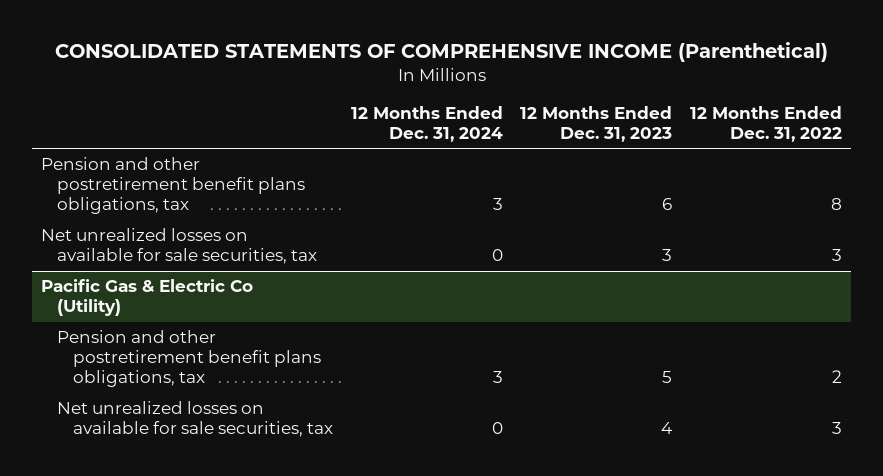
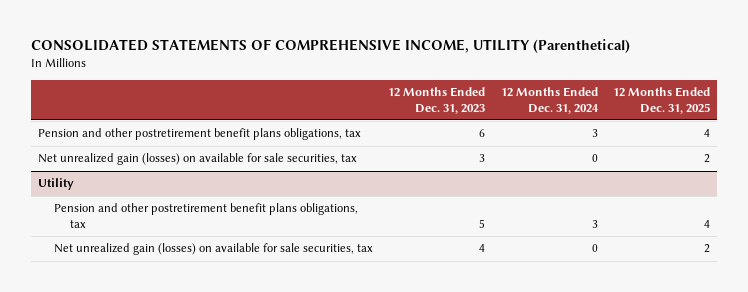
[54,41,828,62] CONSOLIDATED STATEMENTS OF COMPREHENSIVE INCOME (Parenthetical) -> [30,39,630,54] CONSOLIDATED STATEMENTS OF COMPREHENSIVE INCOME, UTILITY (Parenthetical)
[690,105,843,142] 12 Months Ended Dec. 31, 2022 -> none
none -> [612,87,710,114] 12 Months Ended Dec. 31, 2025
[40,228,317,265] Net unrealized losses on available for sale securities, tax -> [38,153,358,166] Net unrealized gain (losses) on available for sale securities, tax
[40,279,253,317] Pacific Gas & Electric Co (Utility) -> [38,178,75,191] Utility
[56,401,333,438] Net unrealized losses on available for sale securities, tax -> [54,243,374,256] Net unrealized gain (losses) on available for sale securities, tax

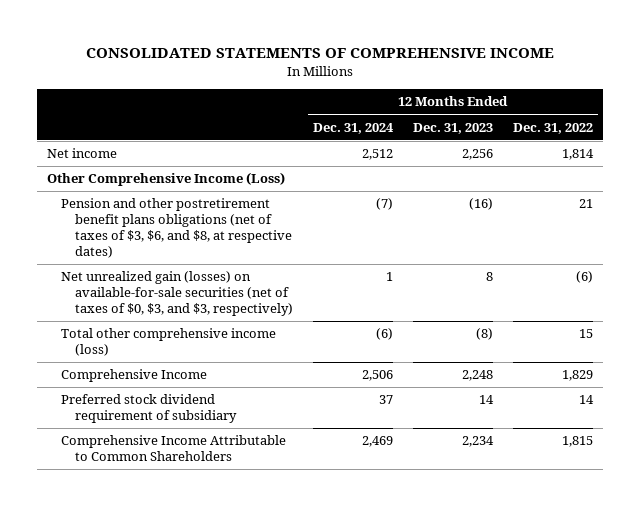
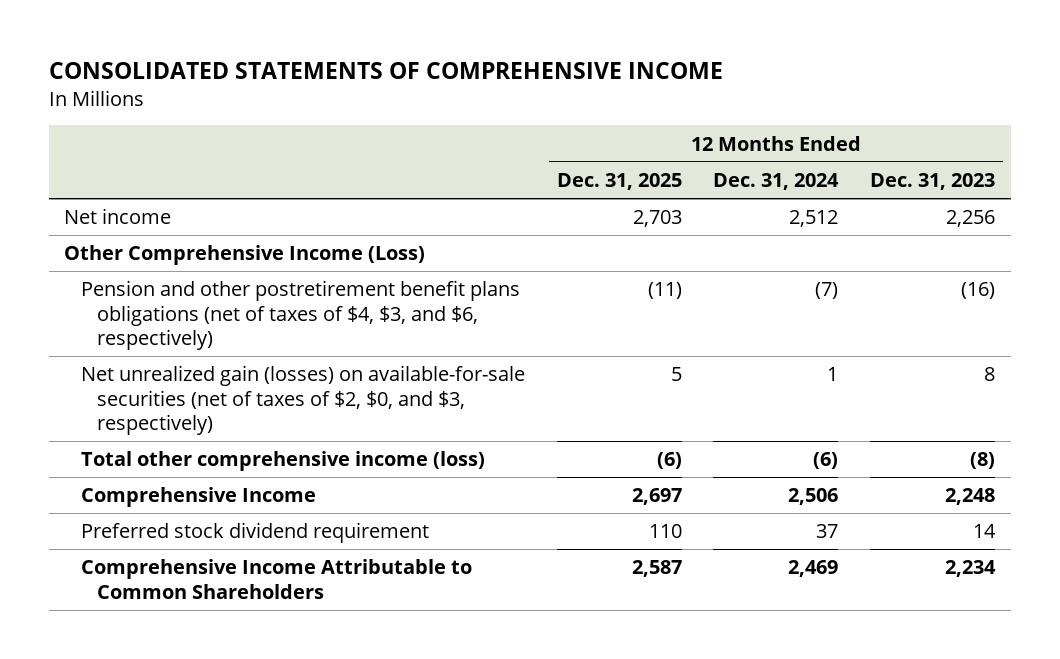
[512,122,593,134] Dec. 31, 2022 -> none
none -> [556,172,682,190] Dec. 31, 2025
[61,198,293,258] Pension and other postretirement benefit plans obligations (net of taxes of $3, $6, and $8, at respective dates) -> [80,280,520,350] Pension and other postretirement benefit plans obligations (net of taxes of $4, $3, and $6, respectively)
[61,271,294,316] Net unrealized gain (losses) on available-for-sale securities (net of taxes of $0, $3, and $3, respectively) -> [80,365,525,435] Net unrealized gain (losses) on available-for-sale securities (net of taxes of $2, $0, and $3, respectively)
[61,394,238,424] Preferred stock dividend requirement of subsidiary -> [80,522,429,544] Preferred stock dividend requirement

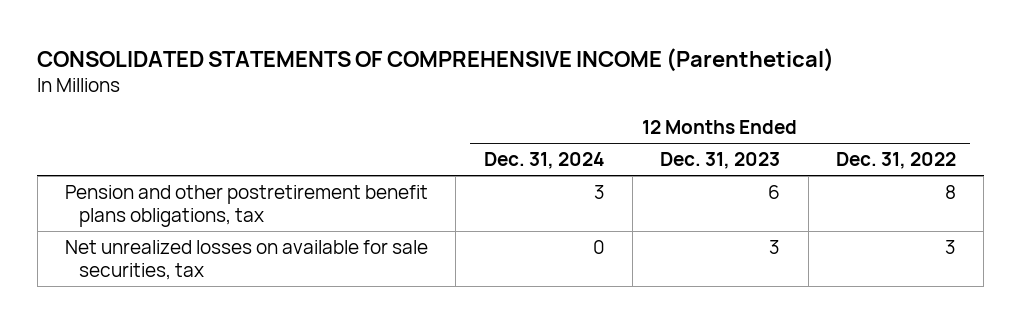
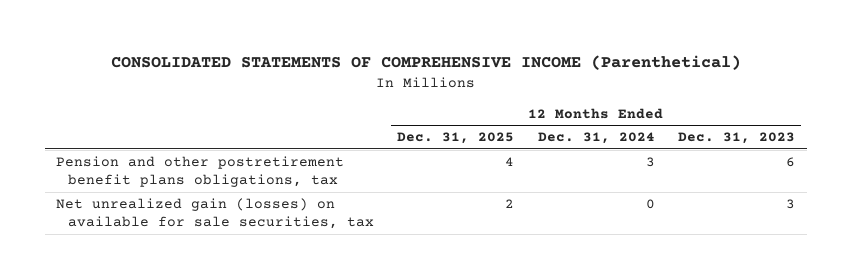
[835,151,956,169] Dec. 31, 2022 -> none
none -> [397,132,515,145] Dec. 31, 2025
[65,239,429,280] Net unrealized losses on available for sale securities, tax -> [56,197,374,230] Net unrealized gain (losses) on available for sale securities, tax

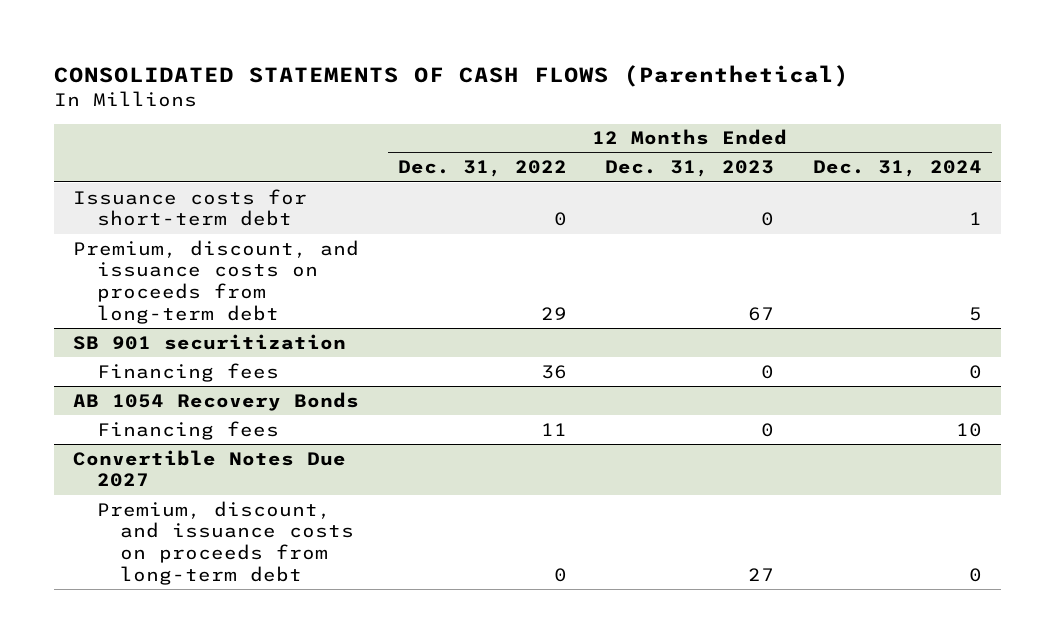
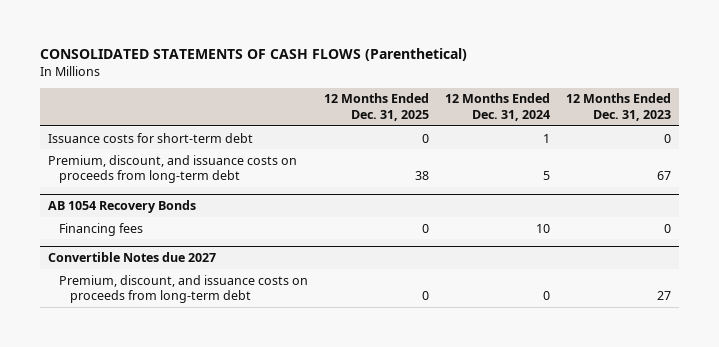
[397,160,567,178] Dec. 31, 2022 -> none
none -> [323,93,429,122] 12 Months Ended Dec. 31, 2025
[73,333,347,350] SB 901 securitization -> none
[96,362,279,382] Financing fees -> none
[73,449,347,488] Convertible Notes Due 2027 -> [48,252,217,263] Convertible Notes due 2027

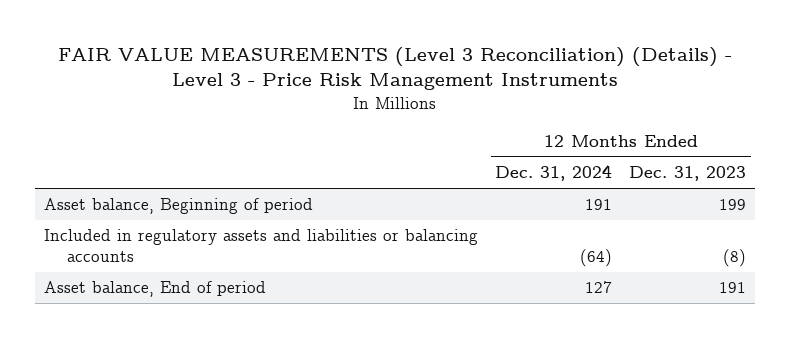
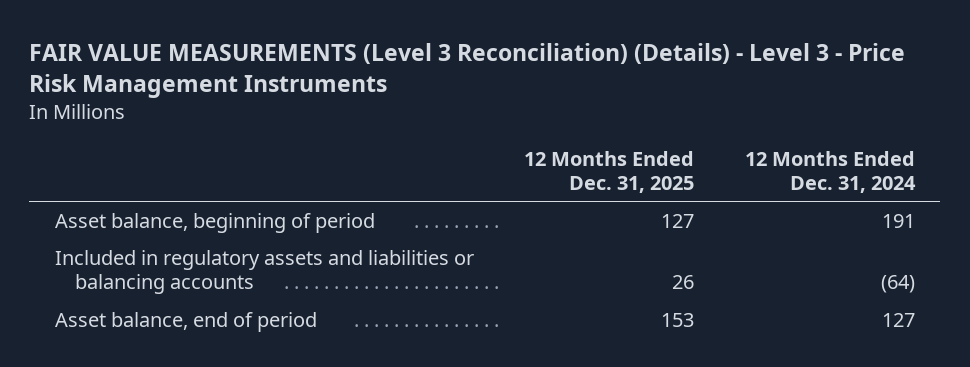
[629,166,747,182] Dec. 31, 2023 -> none
none -> [524,150,695,193] 12 Months Ended Dec. 31, 2025
[43,198,313,215] Asset balance, Beginning of period -> [54,212,375,233] Asset balance, beginning of period
[43,281,266,298] Asset balance, End of period -> [54,311,317,332] Asset balance, end of period

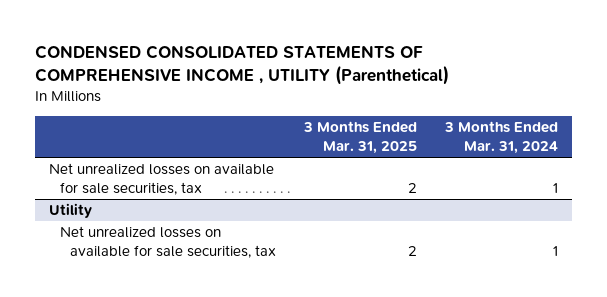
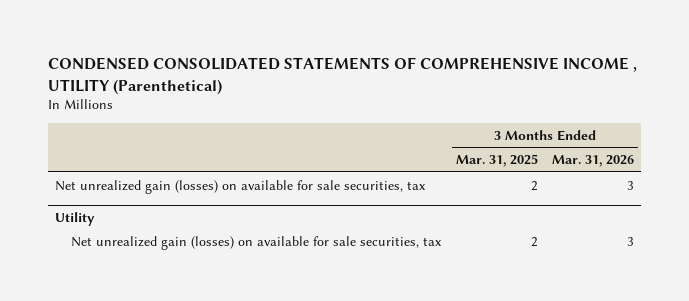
[443,121,558,154] 3 Months Ended Mar. 31, 2024 -> none
none -> [552,155,635,168] Mar. 31, 2026
[49,163,275,195] Net unrealized losses on available for sale securities, tax -> [54,179,426,194] Net unrealized gain (losses) on available for sale securities, tax
[59,226,277,258] Net unrealized losses on available for sale securities, tax -> [71,235,443,250] Net unrealized gain (losses) on available for sale securities, tax

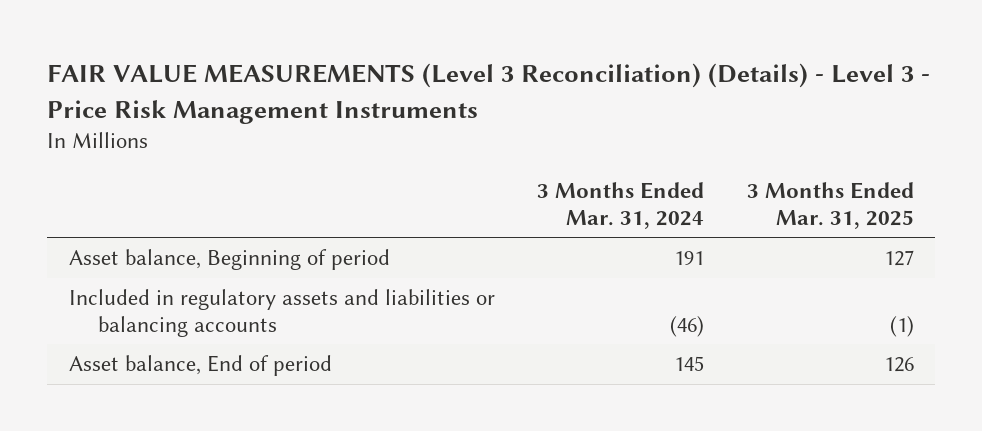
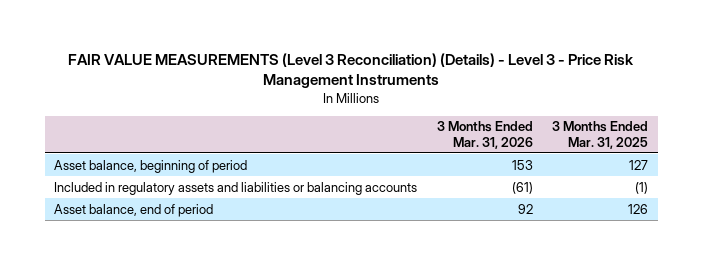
[537,182,705,229] 3 Months Ended Mar. 31, 2024 -> none
none -> [436,121,533,149] 3 Months Ended Mar. 31, 2026
[68,249,390,271] Asset balance, Beginning of period -> [54,159,248,173] Asset balance, beginning of period
[68,355,332,377] Asset balance, End of period -> [54,203,214,217] Asset balance, end of period

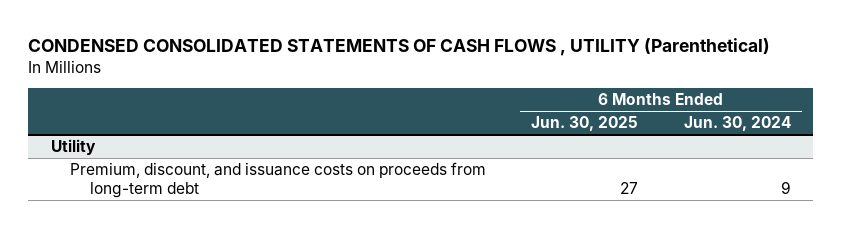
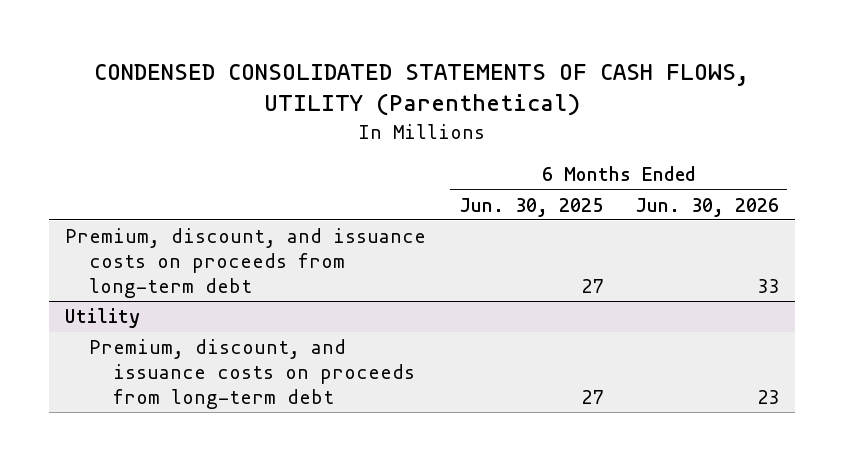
[28,38,771,57] CONDENSED CONSOLIDATED STATEMENTS OF CASH FLOWS , UTILITY (Parenthetical) -> [94,63,750,117] CONDENSED CONSOLIDATED STATEMENTS OF CASH FLOWS, UTILITY (Parenthetical)
[683,116,791,132] Jun. 30, 2024 -> none
none -> [635,197,780,217] Jun. 30, 2026
none -> [64,228,426,299] Premium, discount, and issuance costs on proceeds from long-term debt

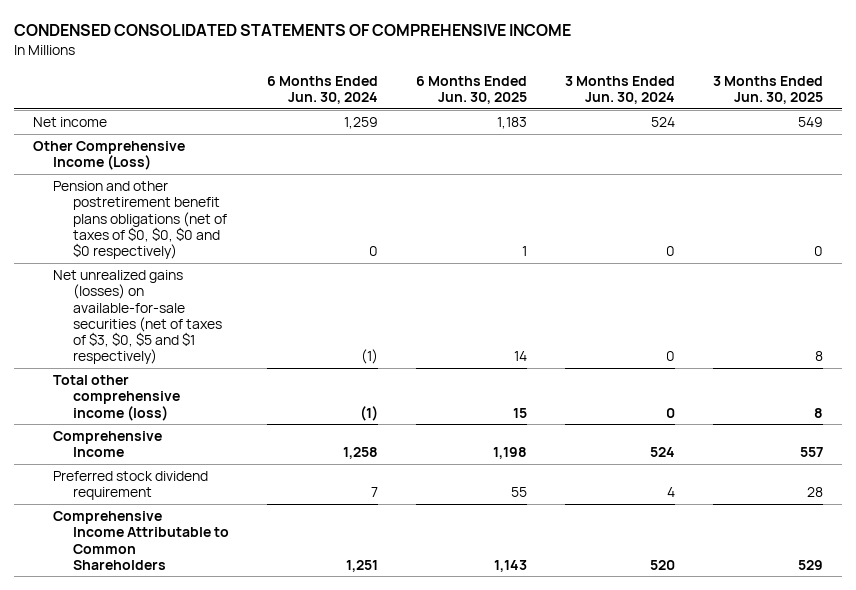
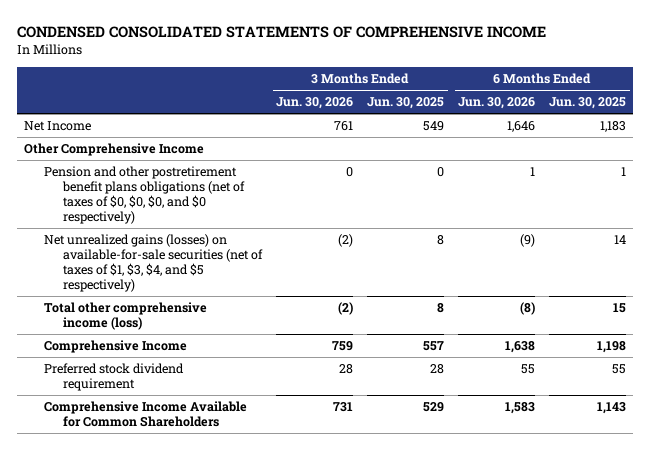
[266,75,378,105] 6 Months Ended Jun. 30, 2024 -> none
[565,75,676,105] 3 Months Ended Jun. 30, 2024 -> none
none -> [276,97,354,110] Jun. 30, 2026
none -> [458,97,536,110] Jun. 30, 2026
[33,116,108,127] Net income -> [24,121,92,132] Net Income
[33,140,186,171] Other Comprehensive Income (Loss) -> [24,143,205,157] Other Comprehensive Income
[52,180,227,260] Pension and other postretirement benefit plans obligations (net of taxes of $0, $0, $0 and $0 respectively) -> [43,166,246,224] Pension and other postretirement benefit plans obligations (net of taxes of $0, $0, $0, and $0 respectively)
[52,269,222,365] Net unrealized gains (losses) on available-for-sale securities (net of taxes of $3, $0, $5 and $1 respectively) -> [43,234,264,292] Net unrealized gains (losses) on available-for-sale securities (net of taxes of $1, $3, $4, and $5 respectively)
[52,510,229,570] Comprehensive Income Attributable to Common Shareholders -> [43,401,247,428] Comprehensive Income Available for Common Shareholders

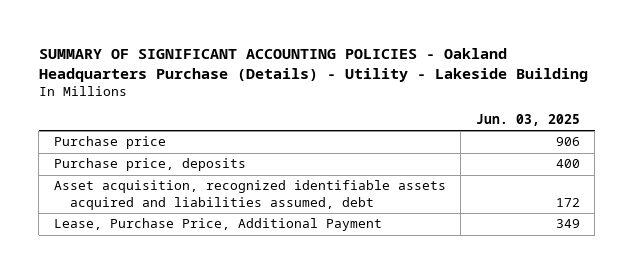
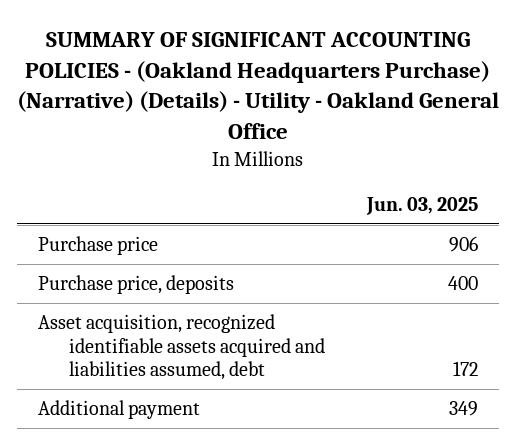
[38,47,588,82] SUMMARY OF SIGNIFICANT ACCOUNTING POLICIES - Oakland Headquarters Purchase (Details) - Utility - Lakeside Building -> [17,32,500,140] SUMMARY OF SIGNIFICANT ACCOUNTING POLICIES - (Oakland Headquarters Purchase) (Narrative) (Details) - Utility - Oakland General Office
[53,218,382,232] Lease, Purchase Price, Additional Payment -> [38,400,201,420] Additional payment

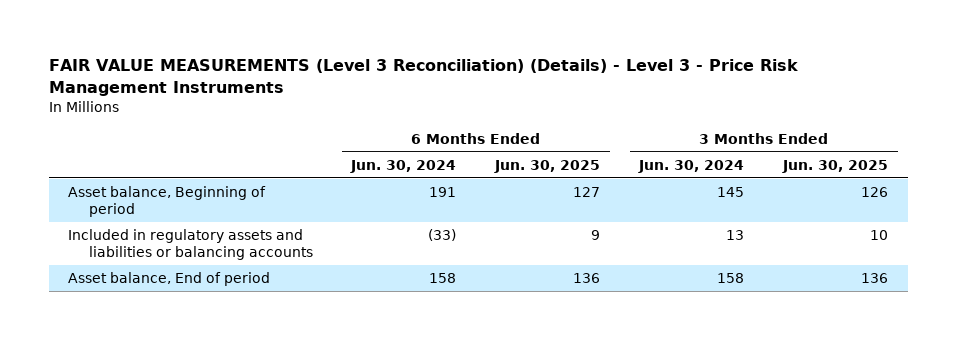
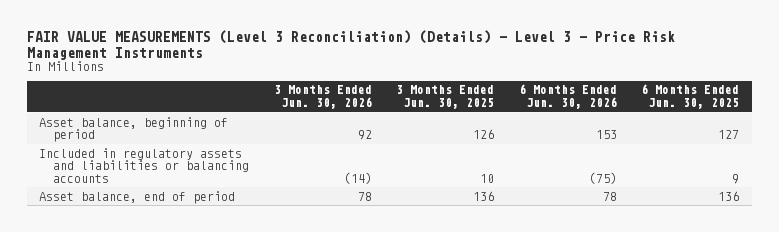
[350,159,457,173] Jun. 30, 2024 -> none
[638,159,745,173] Jun. 30, 2024 -> none
none -> [273,85,372,110] 3 Months Ended Jun. 30, 2026
none -> [518,84,617,110] 6 Months Ended Jun. 30, 2026
[68,186,267,218] Asset balance, Beginning of period -> [39,116,229,143] Asset balance, beginning of period
[68,272,271,287] Asset balance, End of period -> [39,190,236,204] Asset balance, end of period

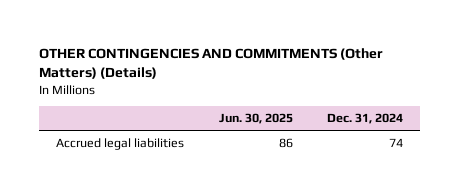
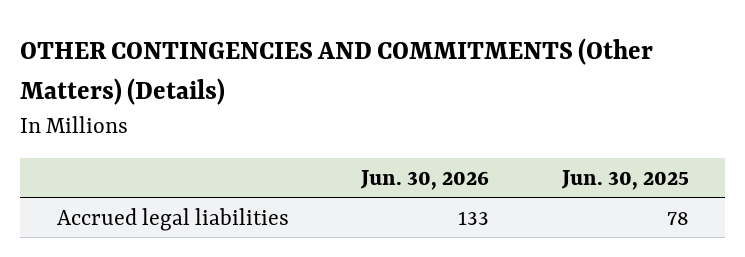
[327,113,404,125] Dec. 31, 2024 -> none
none -> [360,169,490,190] Jun. 30, 2026
[278,138,293,149] 86 -> [666,211,689,225] 78

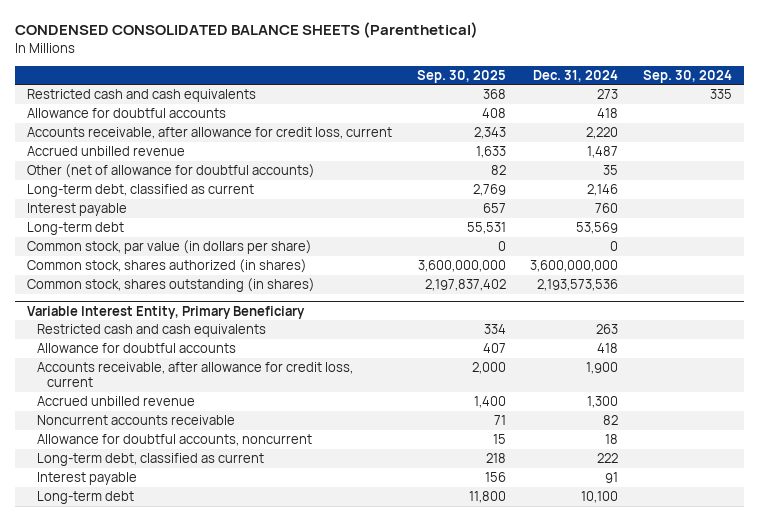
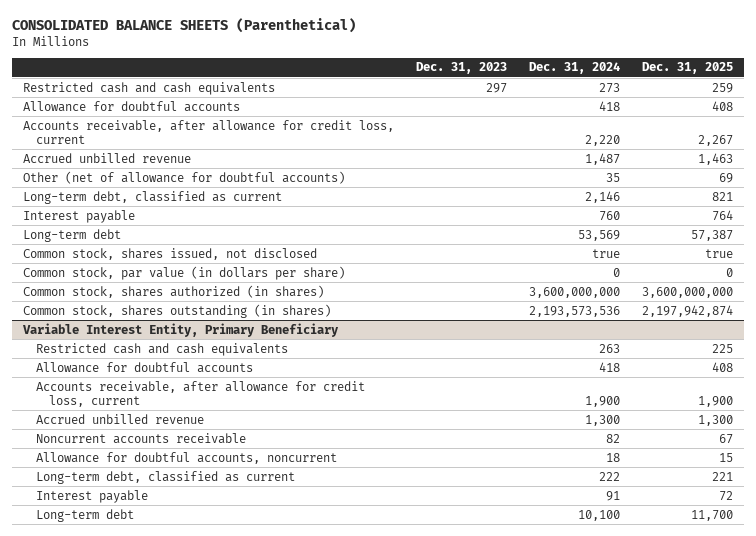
[15,22,479,39] CONDENSED CONSOLIDATED BALANCE SHEETS (Parenthetical) -> [11,17,356,33] CONSOLIDATED BALANCE SHEETS (Parenthetical)
[416,69,506,83] Sep. 30, 2025 -> none
[642,69,732,83] Sep. 30, 2024 -> none
none -> [415,62,507,75] Dec. 31, 2023
none -> [641,62,733,75] Dec. 31, 2025
none -> [22,247,317,260] Common stock, shares issued, not disclosed

